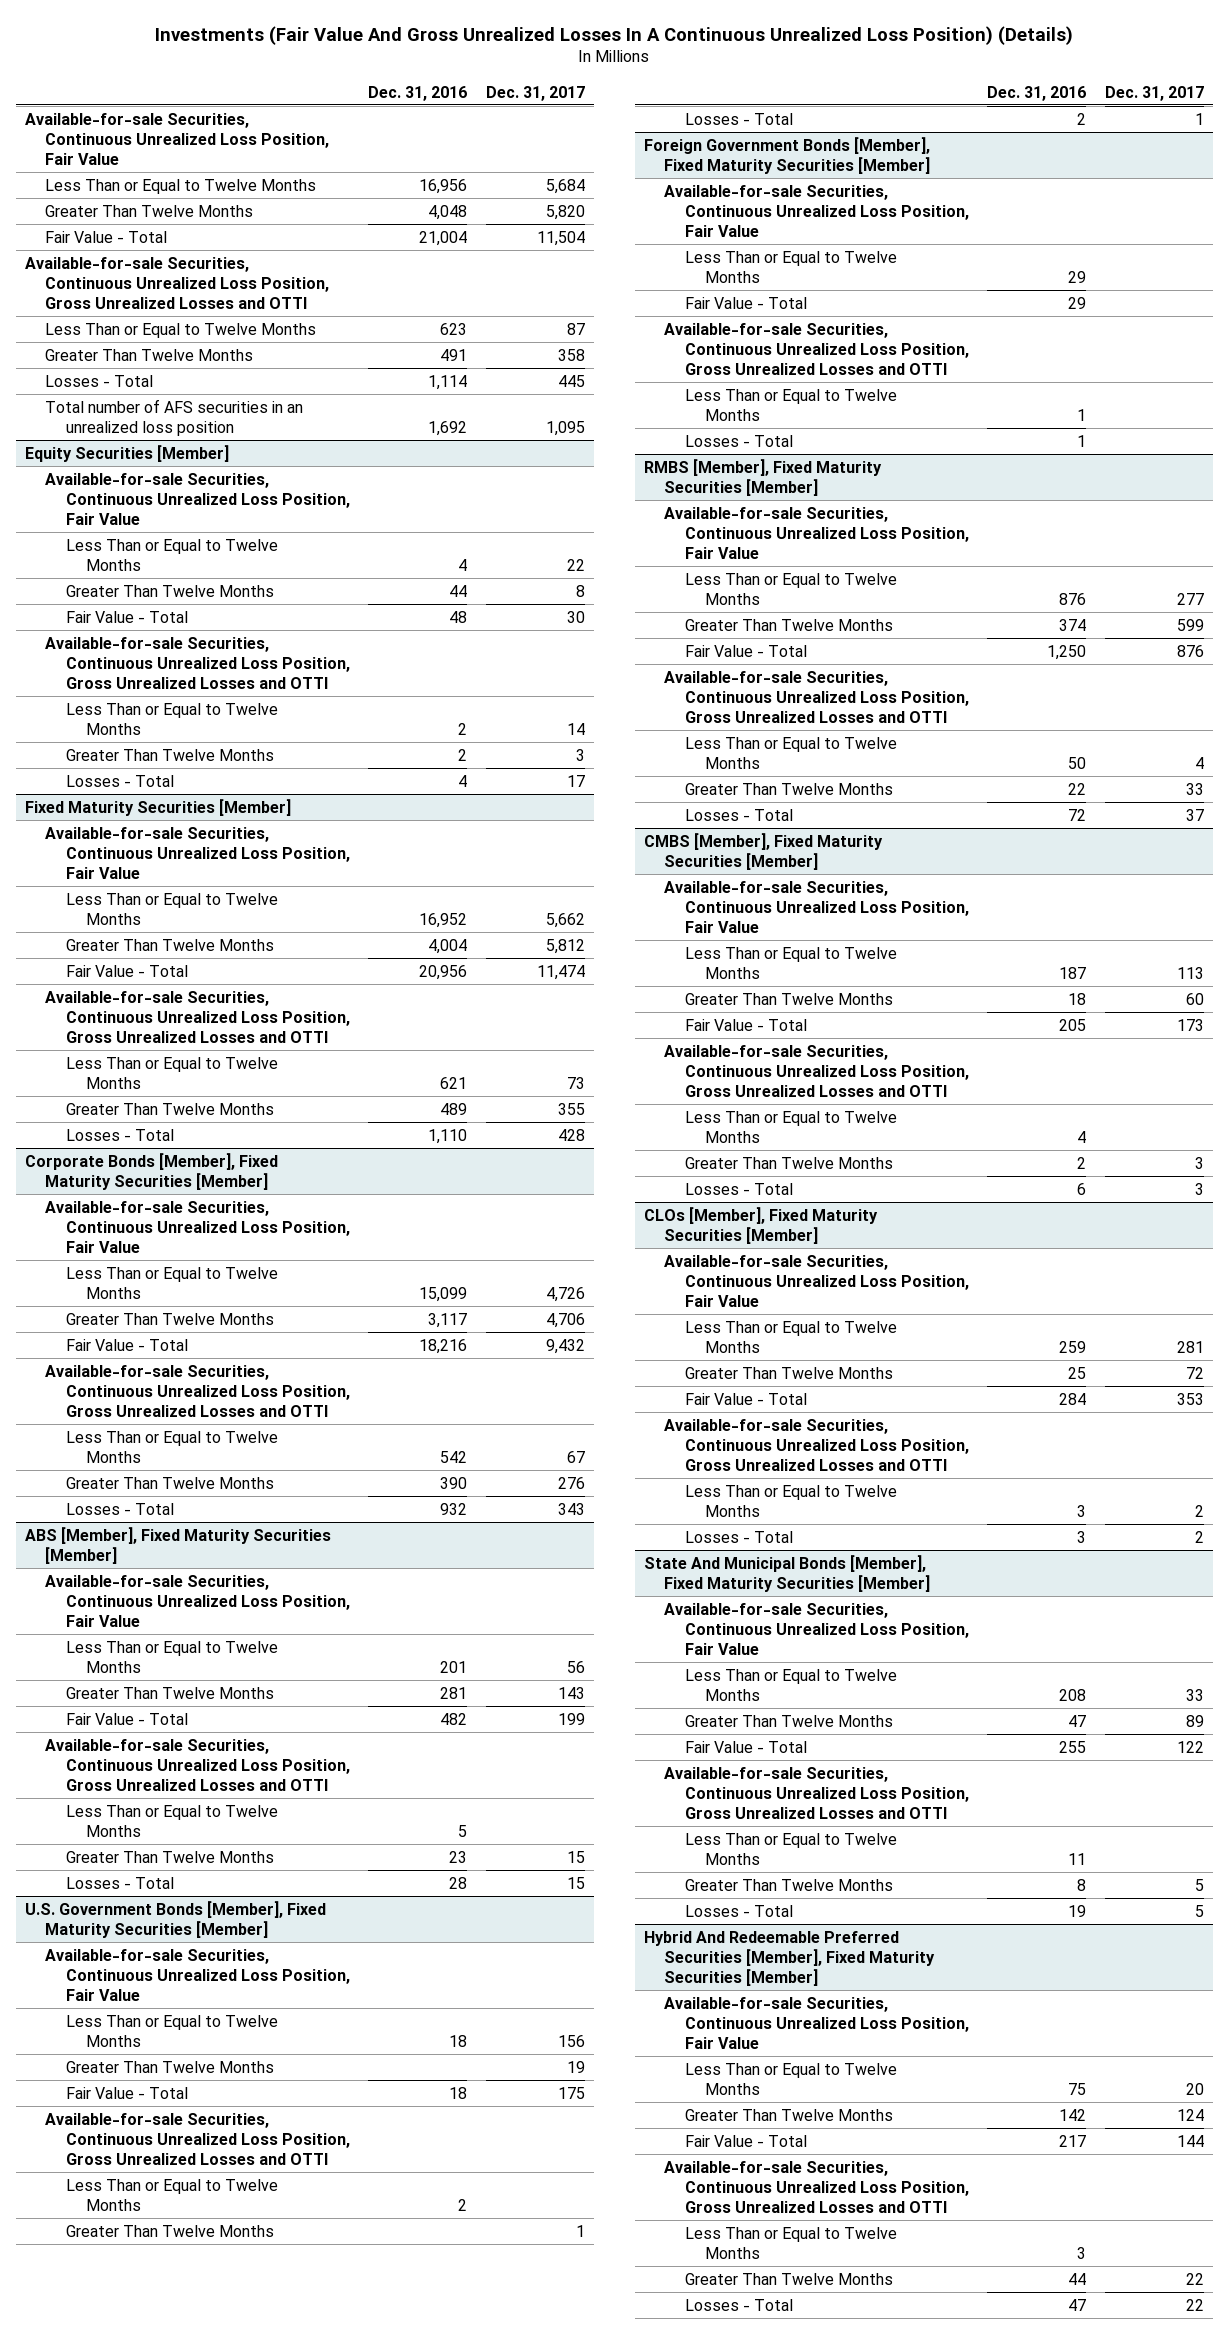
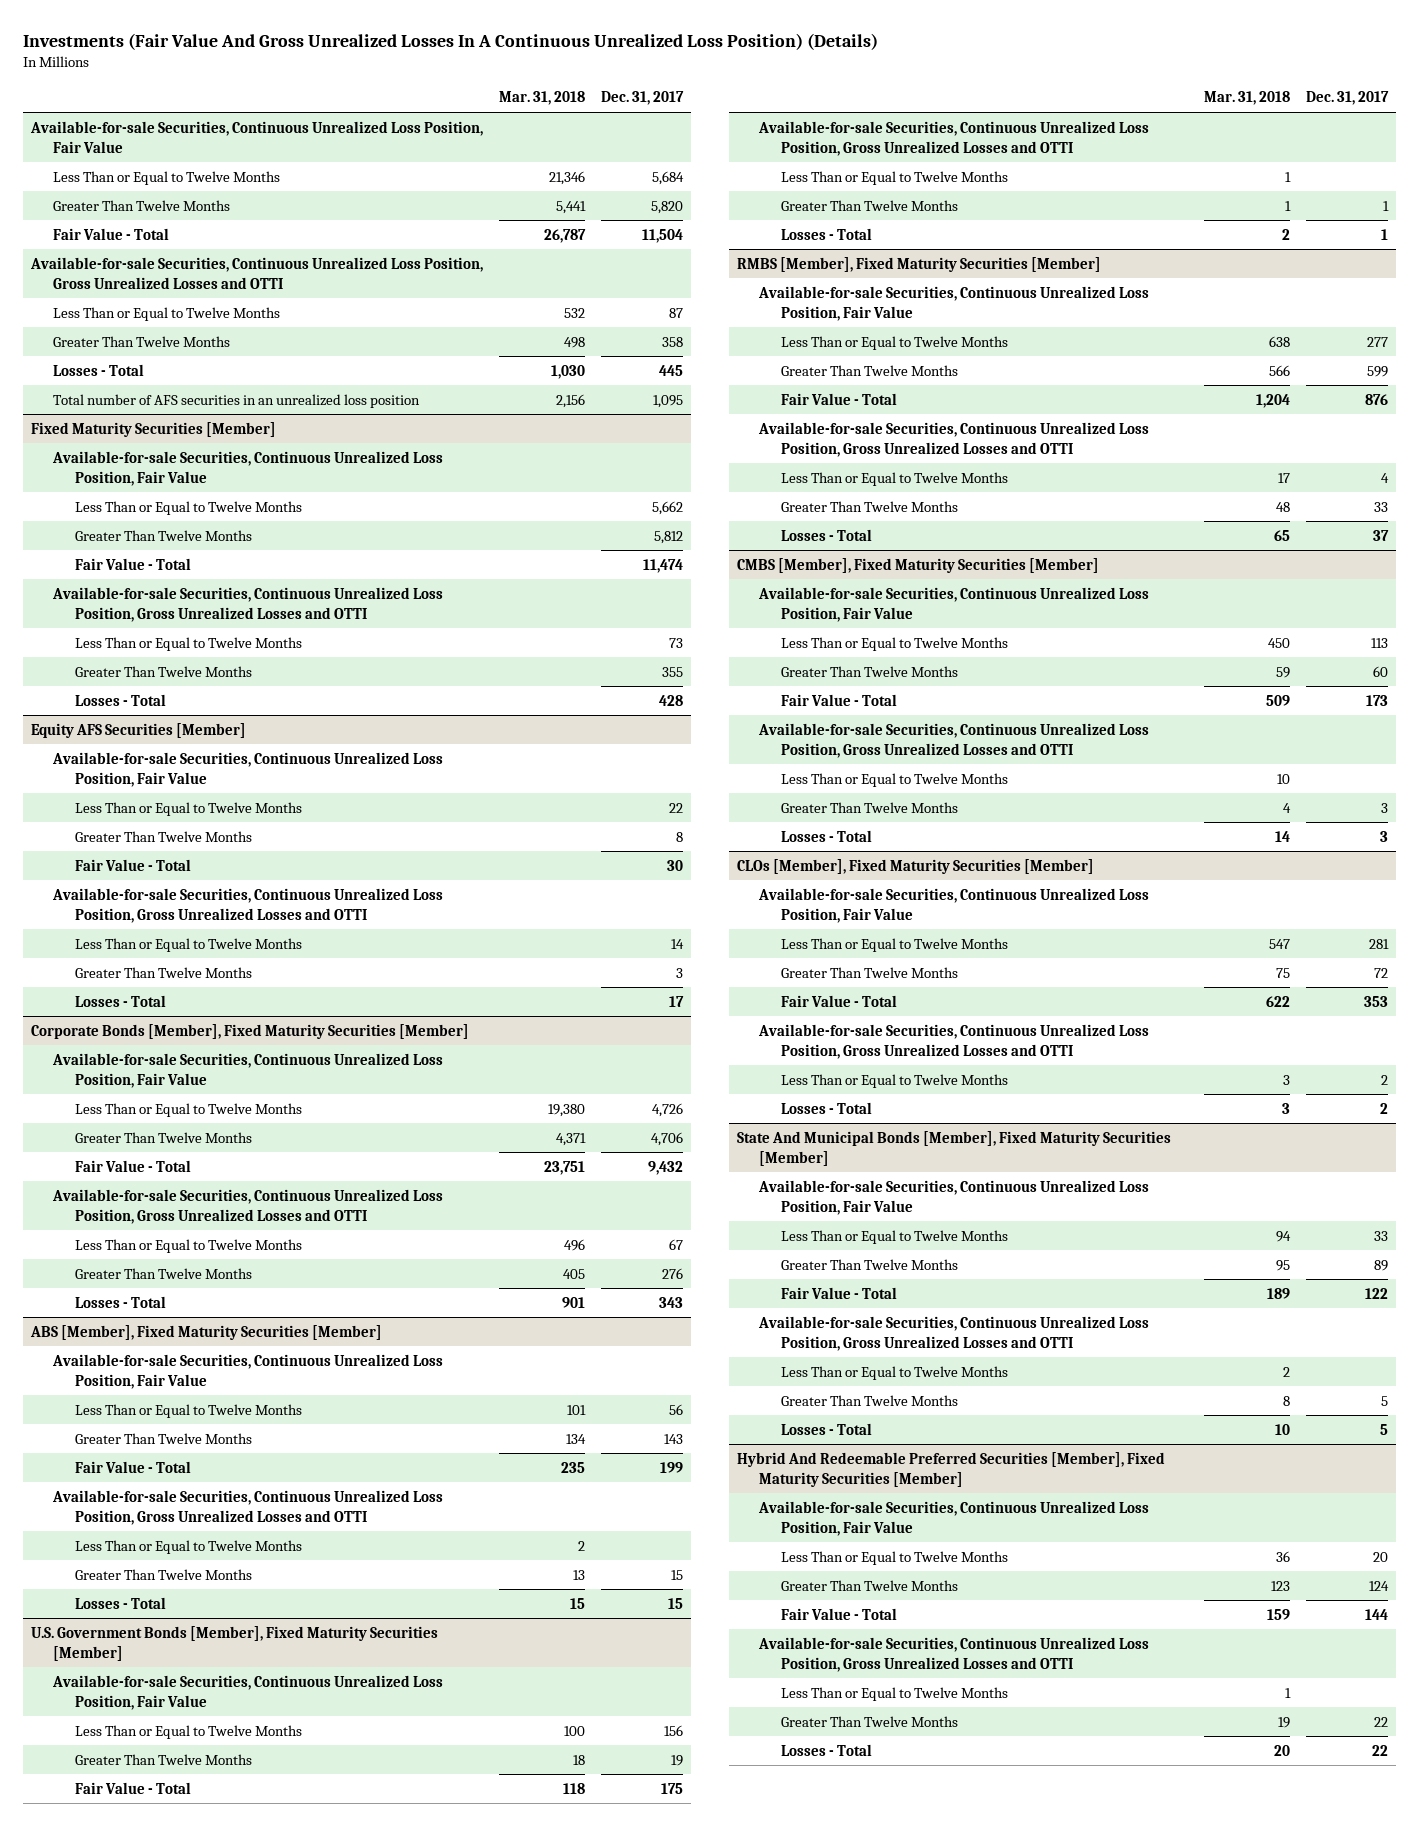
[368,85,468,101] Dec. 31, 2016 -> none
none -> [499,91,586,106] Mar. 31, 2018
[24,444,229,462] Equity Securities [Member] -> none
[45,472,350,525] Available-for-sale Securities, Continuous Unrealized Loss Position, Fair Value -> none
[65,538,278,571] Less Than or Equal to Twelve Months -> none
[65,584,274,597] Greater Than Twelve Months -> none
[65,610,188,623] Fair Value - Total -> none
[45,636,350,689] Available-for-sale Securities, Continuous Unrealized Loss Position, Gross Unrealized Losses and OTTI -> none
[65,702,278,735] Less Than or Equal to Twelve Months -> none
[65,748,274,761] Greater Than Twelve Months -> none
[65,774,174,787] Losses - Total -> none
none -> [31,722,247,738] Equity AFS Securities [Member]
none -> [52,751,444,787] Available-for-sale Securities, Continuous Unrealized Loss Position, Fair Value
none -> [75,801,303,816] Less Than or Equal to Twelve Months
none -> [75,830,253,842] Greater Than Twelve Months
none -> [75,858,192,871] Fair Value - Total
none -> [52,887,444,923] Available-for-sale Securities, Continuous Unrealized Loss Position, Gross Unrealized Losses and OTTI
none -> [75,937,303,952] Less Than or Equal to Twelve Months
none -> [75,966,253,978] Greater Than Twelve Months
none -> [75,994,167,1007] Losses - Total
[644,136,931,174] Foreign Government Bonds [Member], Fixed Maturity Securities [Member] -> none
[664,184,969,237] Available-for-sale Securities, Continuous Unrealized Loss Position, Fair Value -> none
[684,250,897,283] Less Than or Equal to Twelve Months -> none
[684,296,807,309] Fair Value - Total -> none
[664,322,969,375] Available-for-sale Securities, Continuous Unrealized Loss Position, Gross Unrealized Losses and OTTI -> none
[684,388,897,421] Less Than or Equal to Twelve Months -> none
[684,434,793,447] Losses - Total -> none

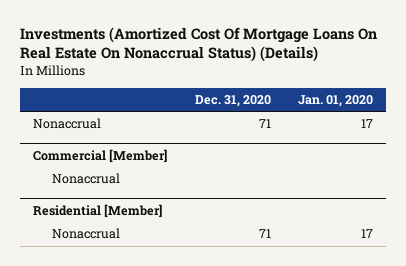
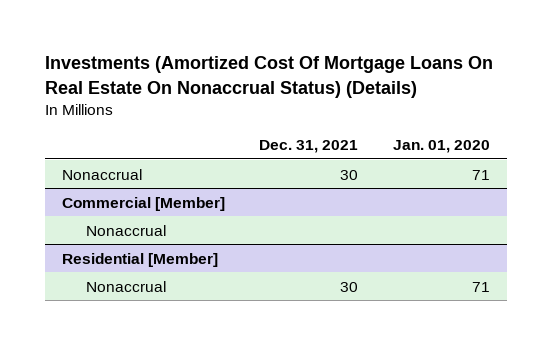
[194,94,271,107] Dec. 31, 2020 -> none
none -> [259,140,359,154] Dec. 31, 2021
[360,119,373,129] 17 -> [471,169,490,180] 71
[360,229,373,239] 17 -> [471,281,490,292] 71

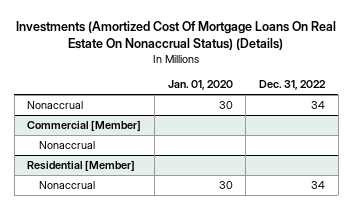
[259,140,359,154] Dec. 31, 2021 -> none
none -> [259,80,327,91] Dec. 31, 2022
[471,169,490,180] 71 -> [218,101,233,110] 30
[471,281,490,292] 71 -> [218,181,233,190] 30

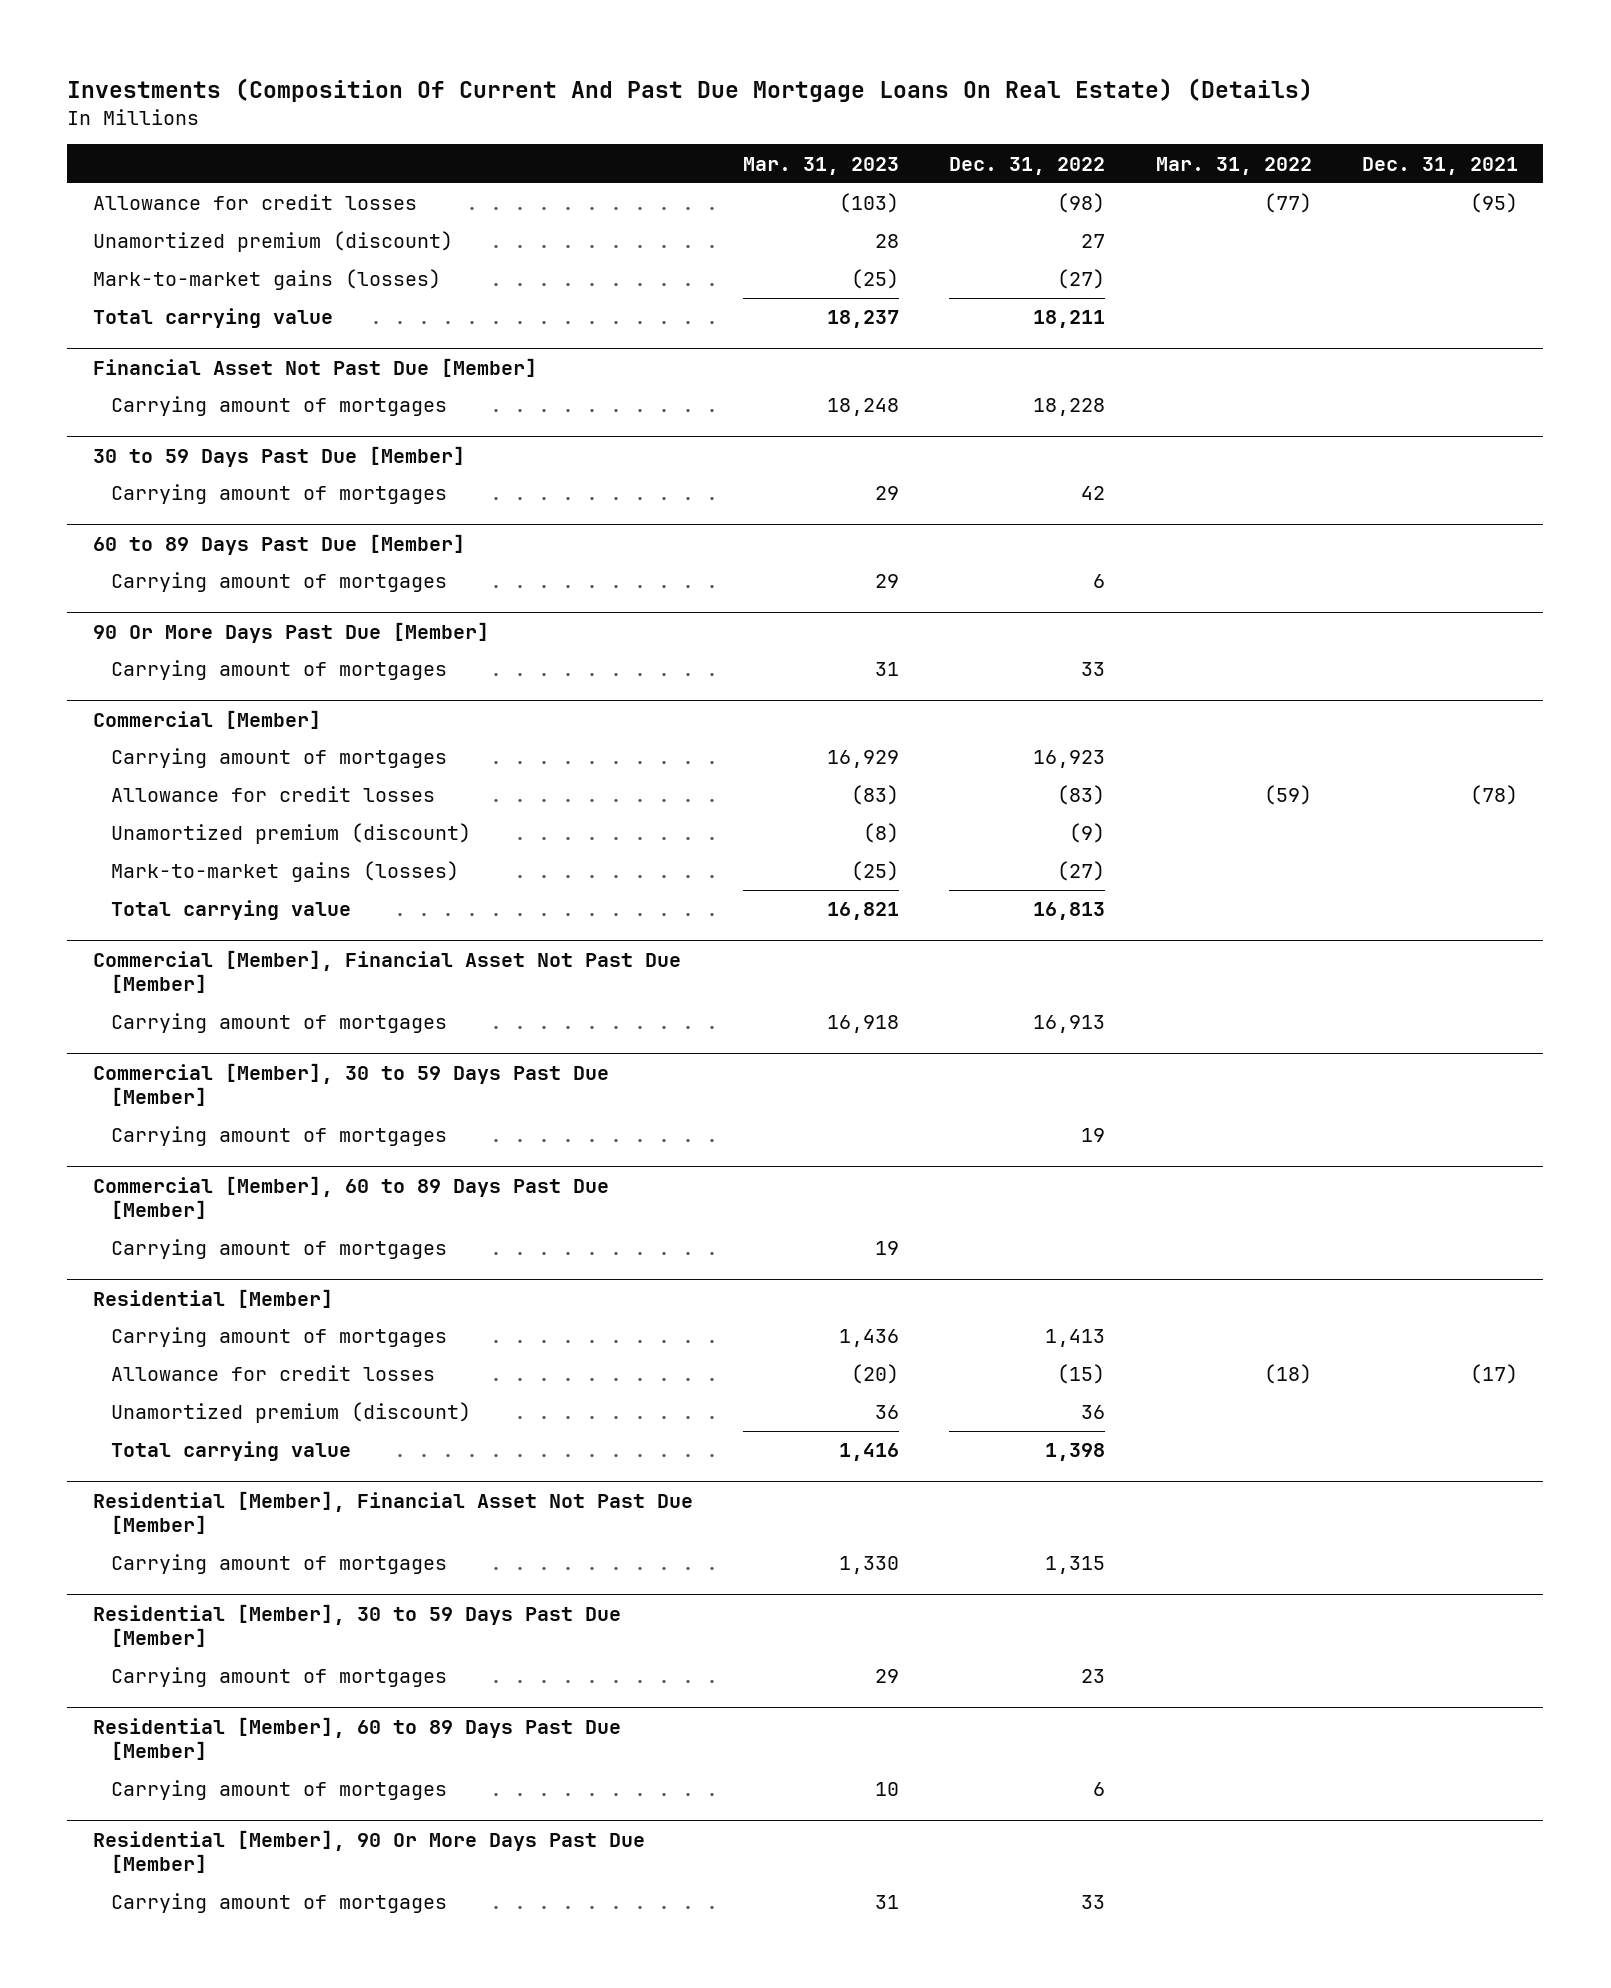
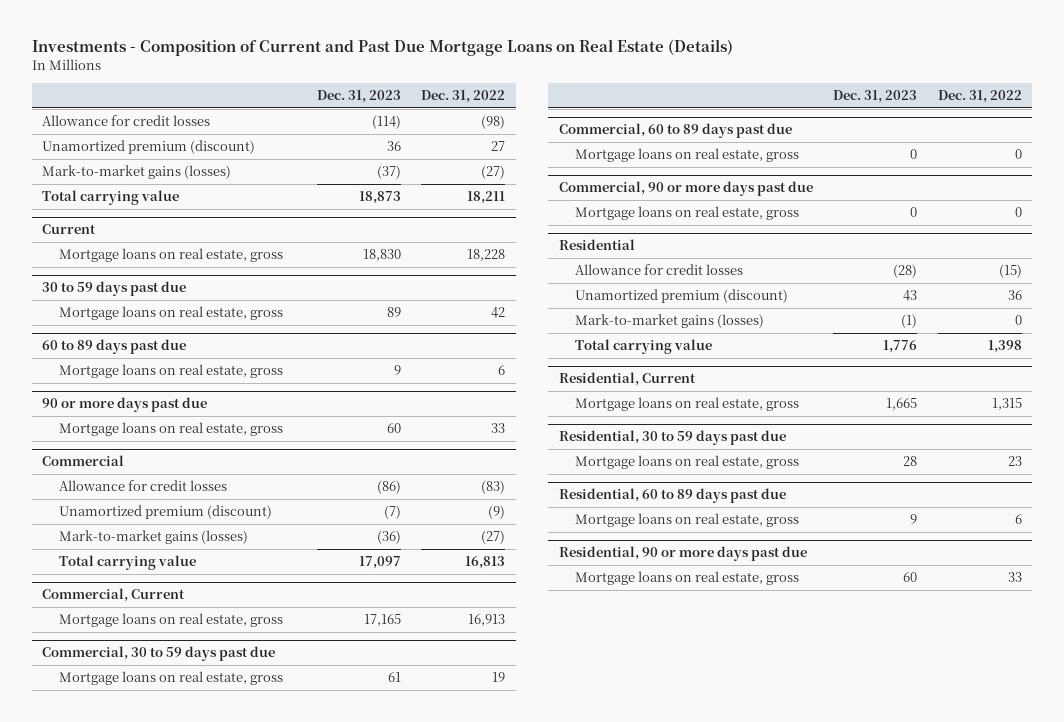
[67,78,1314,103] Investments (Composition Of Current And Past Due Mortgage Loans On Real Estate) (Details) -> [32,39,734,57] Investments - Composition of Current and Past Due Mortgage Loans on Real Estate (Details)
[742,156,899,175] Mar. 31, 2023 -> none
[1155,156,1312,175] Mar. 31, 2022 -> none
[1362,156,1519,175] Dec. 31, 2021 -> none
none -> [316,89,401,103] Dec. 31, 2023
[111,484,448,505] Carrying amount of mortgages -> none
[111,572,448,593] Carrying amount of mortgages -> none
[111,660,448,681] Carrying amount of mortgages -> none
[111,748,448,769] Carrying amount of mortgages -> none
[92,357,537,377] Financial Asset Not Past Due [Member] -> [42,224,97,235] Current
[111,396,448,417] Carrying amount of mortgages -> [58,248,283,263] Mortgage loans on real estate, gross
[92,445,465,467] 30 to 59 Days Past Due [Member] -> [42,281,187,297] 30 to 59 days past due
none -> [58,306,283,321] Mortgage loans on real estate, gross
[92,533,465,555] 60 to 89 Days Past Due [Member] -> [42,339,187,355] 60 to 89 days past due
none -> [58,364,283,379] Mortgage loans on real estate, gross
[92,621,489,643] 90 Or More Days Past Due [Member] -> [42,397,208,413] 90 or more days past due
none -> [58,422,283,437] Mortgage loans on real estate, gross
[92,709,321,729] Commercial [Member] -> [42,455,125,467] Commercial
[92,949,681,993] Commercial [Member], Financial Asset Not Past Due [Member] -> none
[111,1126,448,1147] Carrying amount of mortgages -> none
[111,1239,448,1260] Carrying amount of mortgages -> none
[111,1327,448,1348] Carrying amount of mortgages -> none
none -> [42,588,186,603] Commercial, Current
[111,1013,448,1034] Carrying amount of mortgages -> [58,613,283,628] Mortgage loans on real estate, gross
[92,1062,609,1106] Commercial [Member], 30 to 59 Days Past Due [Member] -> [42,646,276,662] Commercial, 30 to 59 days past due
none -> [58,671,283,686] Mortgage loans on real estate, gross
[92,1175,609,1219] Commercial [Member], 60 to 89 Days Past Due [Member] -> [558,123,792,139] Commercial, 60 to 89 days past due
none -> [574,148,799,163] Mortgage loans on real estate, gross
none -> [558,181,813,197] Commercial, 90 or more days past due
none -> [574,206,799,221] Mortgage loans on real estate, gross
[92,1288,333,1308] Residential [Member] -> [558,239,635,251] Residential
none -> [574,314,764,329] Mark-to-market gains (losses)
[92,1490,693,1534] Residential [Member], Financial Asset Not Past Due [Member] -> none
[111,1667,448,1688] Carrying amount of mortgages -> none
[111,1780,448,1801] Carrying amount of mortgages -> none
[111,1893,448,1914] Carrying amount of mortgages -> none
none -> [558,372,696,387] Residential, Current
[111,1554,448,1575] Carrying amount of mortgages -> [574,397,799,412] Mortgage loans on real estate, gross
[92,1603,621,1647] Residential [Member], 30 to 59 Days Past Due [Member] -> [558,430,786,446] Residential, 30 to 59 days past due
none -> [574,455,799,470] Mortgage loans on real estate, gross
[92,1716,621,1760] Residential [Member], 60 to 89 Days Past Due [Member] -> [558,488,786,504] Residential, 60 to 89 days past due
none -> [574,513,799,528] Mortgage loans on real estate, gross
[92,1829,645,1873] Residential [Member], 90 Or More Days Past Due [Member] -> [558,546,807,562] Residential, 90 or more days past due
none -> [574,571,799,586] Mortgage loans on real estate, gross

